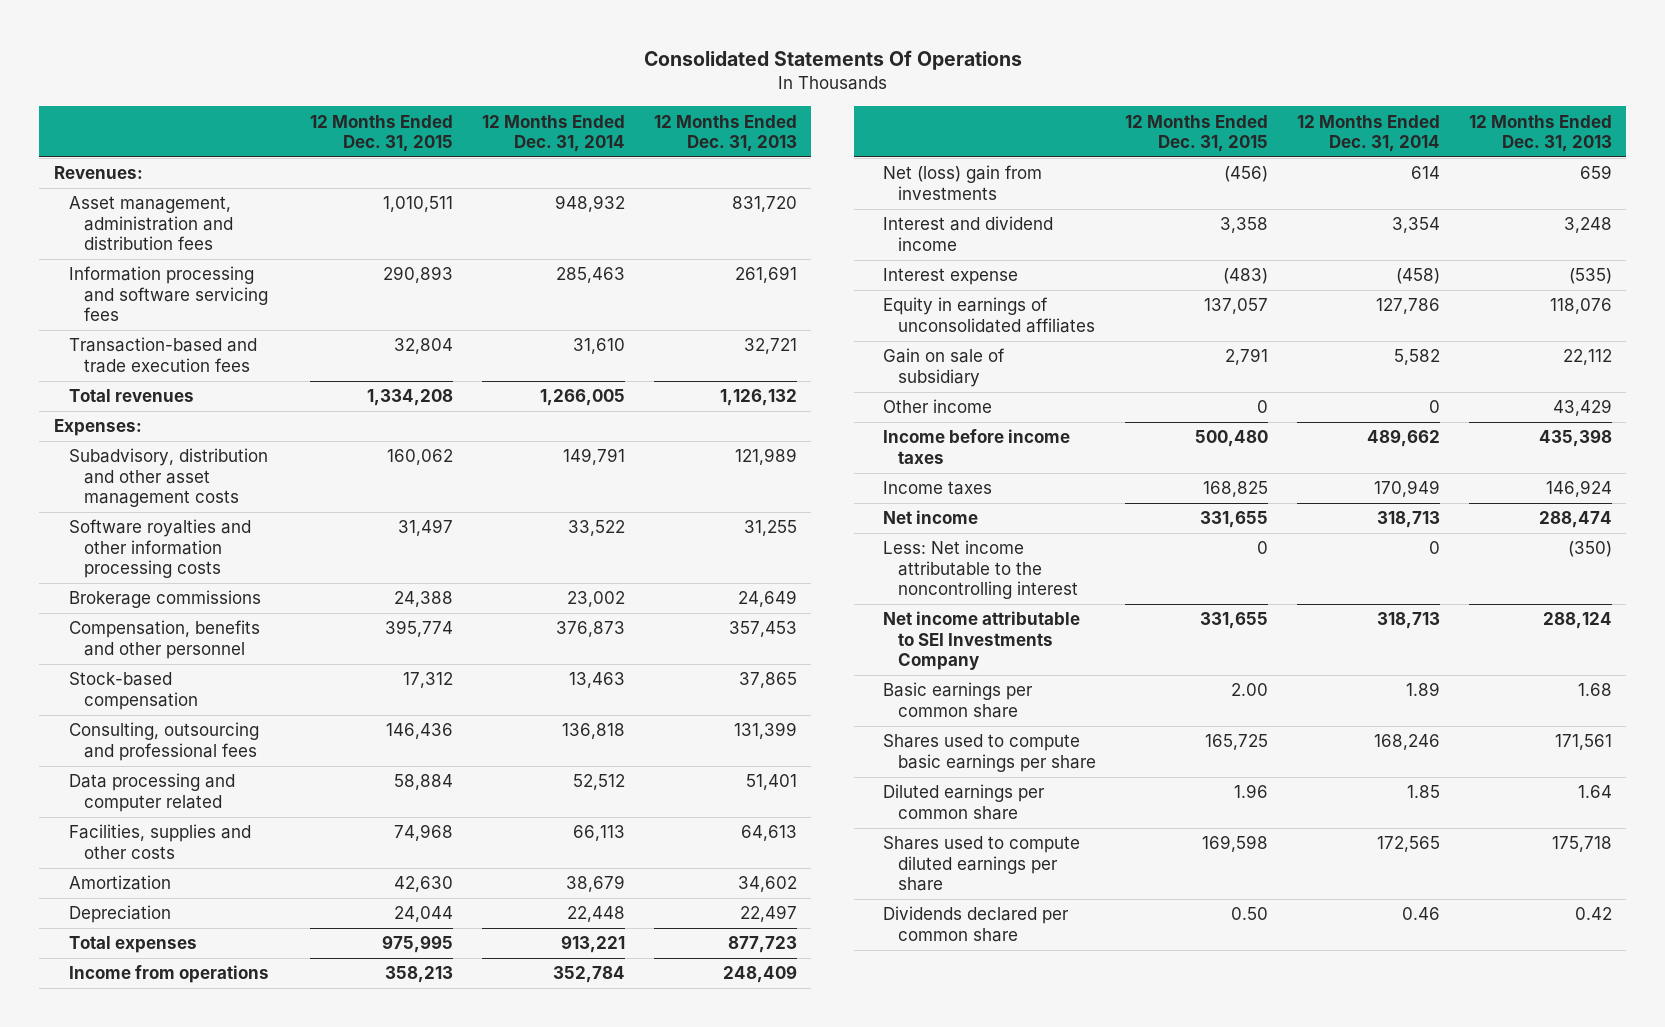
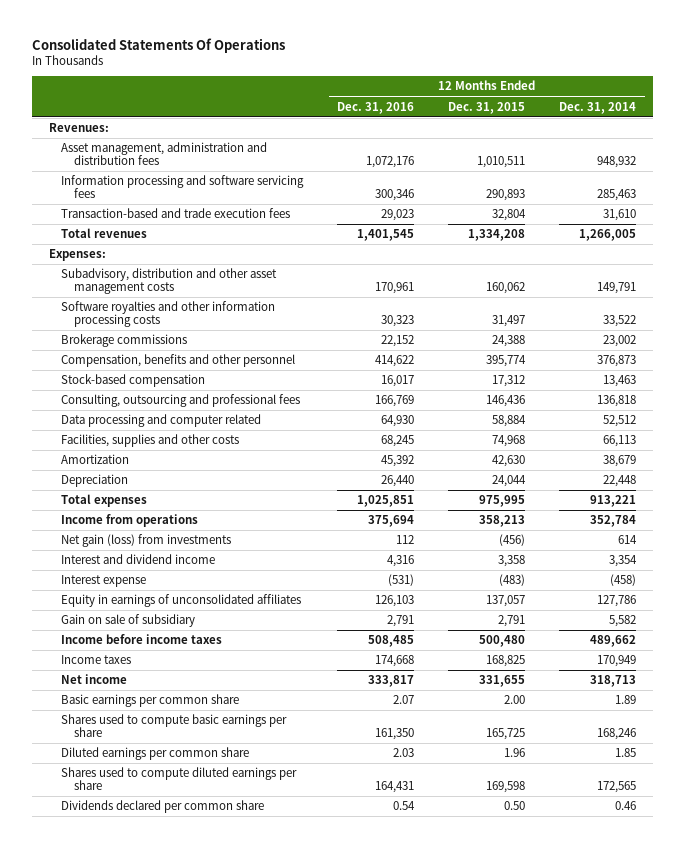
[653,114,797,152] 12 Months Ended Dec. 31, 2013 -> none
none -> [337,101,415,114] Dec. 31, 2016
[883,165,1043,200] Net (loss) gain from investments -> [61,534,232,548] Net gain (loss) from investments
[883,399,993,414] Other income -> none
[883,540,1079,599] Less: Net income attributable to the noncontrolling interest -> none
[883,611,1081,670] Net income attributable to SEI Investments Company -> none

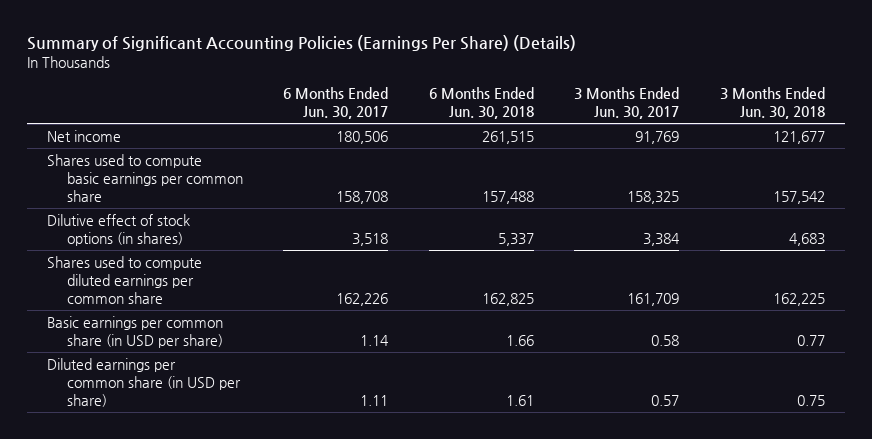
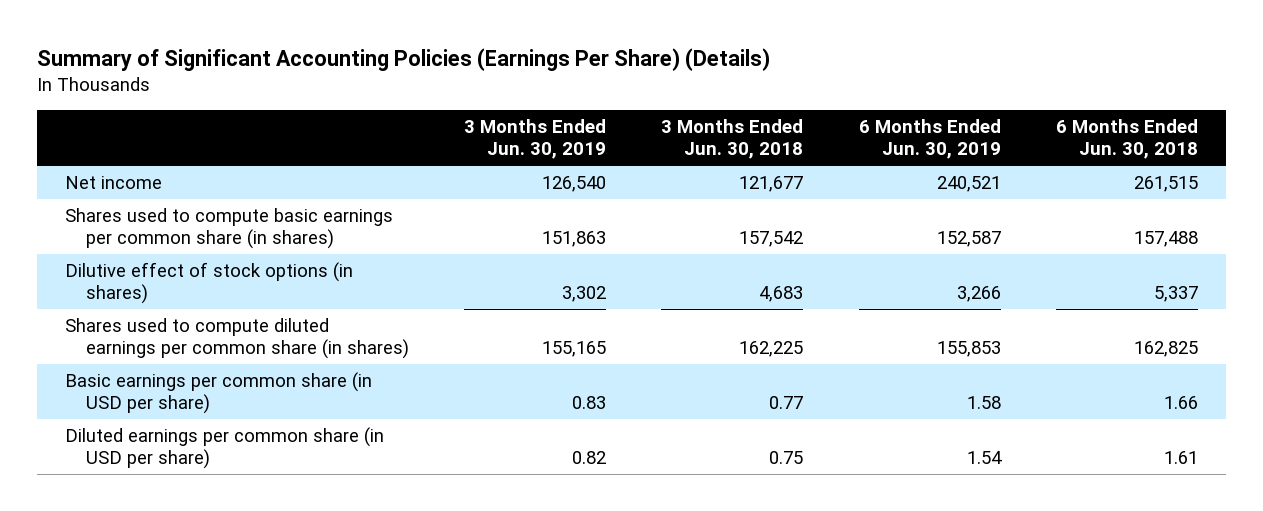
[283,86,389,119] 6 Months Ended Jun. 30, 2017 -> none
[574,86,680,119] 3 Months Ended Jun. 30, 2017 -> none
none -> [464,118,607,160] 3 Months Ended Jun. 30, 2019
none -> [858,118,1001,160] 6 Months Ended Jun. 30, 2019
[47,153,243,202] Shares used to compute basic earnings per common share -> [65,208,394,250] Shares used to compute basic earnings per common share (in shares)
[47,255,203,304] Shares used to compute diluted earnings per common share -> [65,318,409,360] Shares used to compute diluted earnings per common share (in shares)

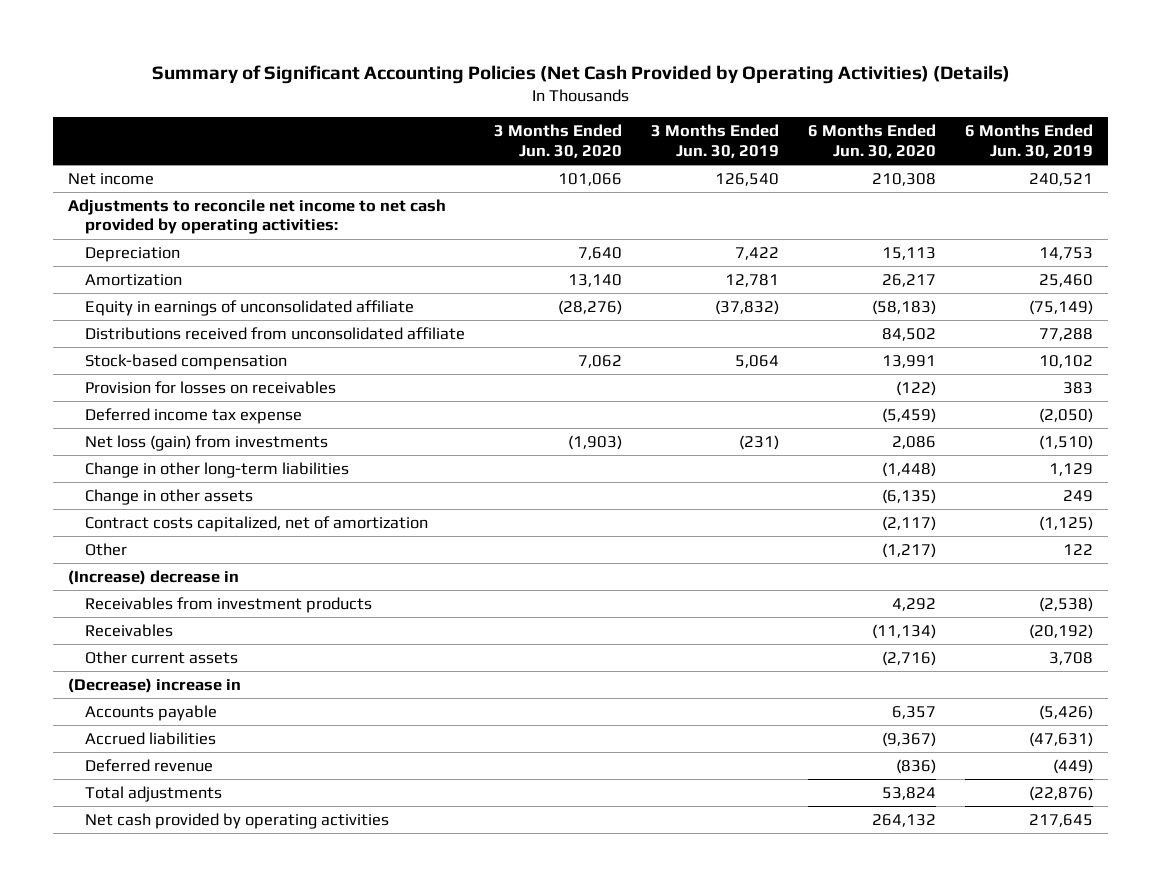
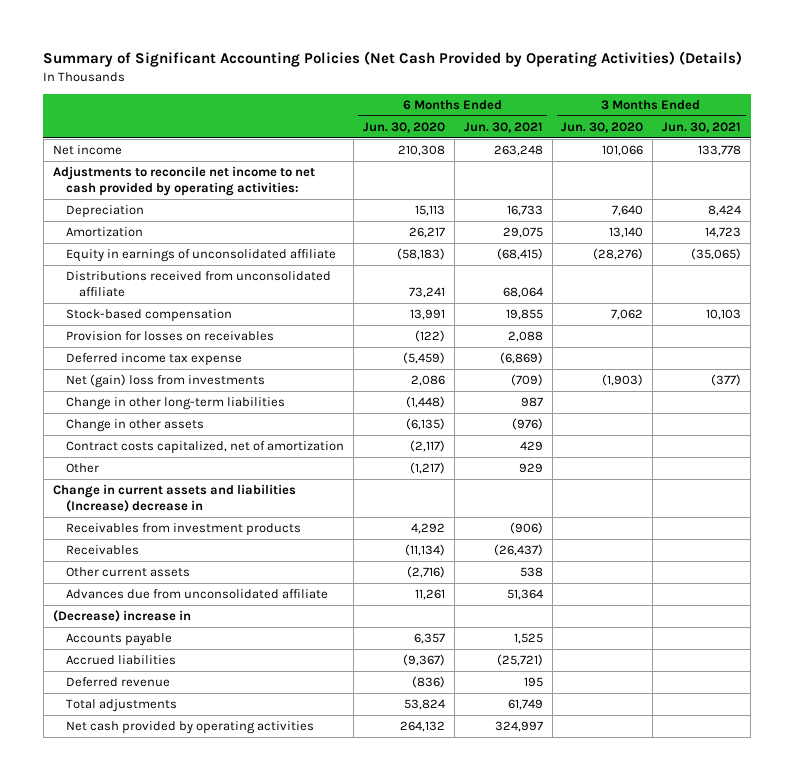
[651,124,780,158] 3 Months Ended Jun. 30, 2019 -> none
[965,124,1094,158] 6 Months Ended Jun. 30, 2019 -> none
none -> [463,121,543,133] Jun. 30, 2021
none -> [662,121,742,133] Jun. 30, 2021
[882,328,937,342] 84,502 -> [408,286,445,298] 73,241
[85,435,329,452] Net loss (gain) from investments -> [65,374,265,389] Net (gain) loss from investments
[67,570,239,586] (Increase) decrease in -> [52,484,296,512] Change in current assets and liabilities (Increase) decrease in
none -> [65,589,328,600] Advances due from unconsolidated affiliate

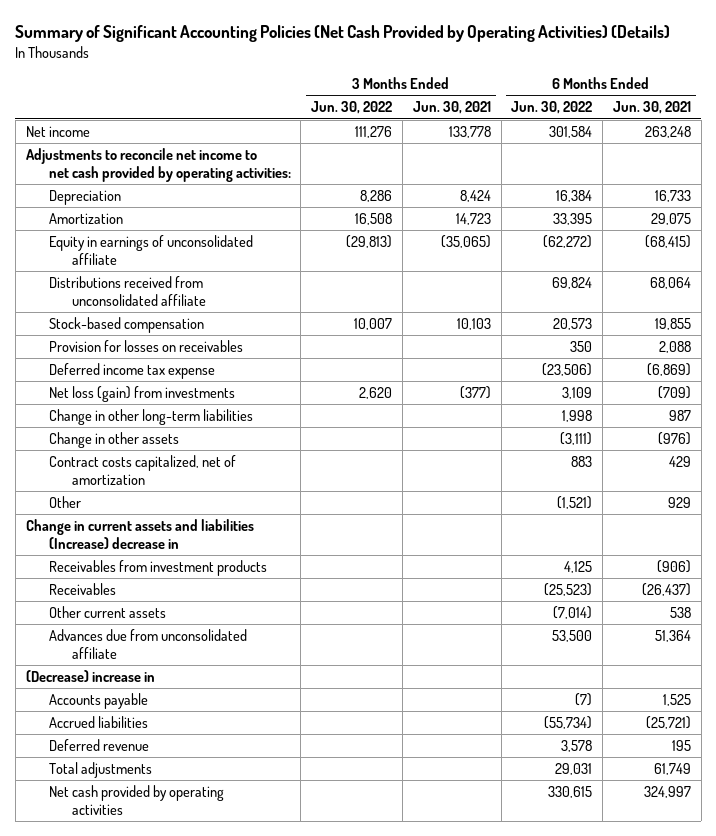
[362,121,445,133] Jun. 30, 2020 -> none
[561,121,644,133] Jun. 30, 2020 -> none
none -> [311,101,393,115] Jun. 30, 2022
none -> [511,101,593,115] Jun. 30, 2022
[65,374,265,389] Net (gain) loss from investments -> [48,385,235,402] Net loss (gain) from investments

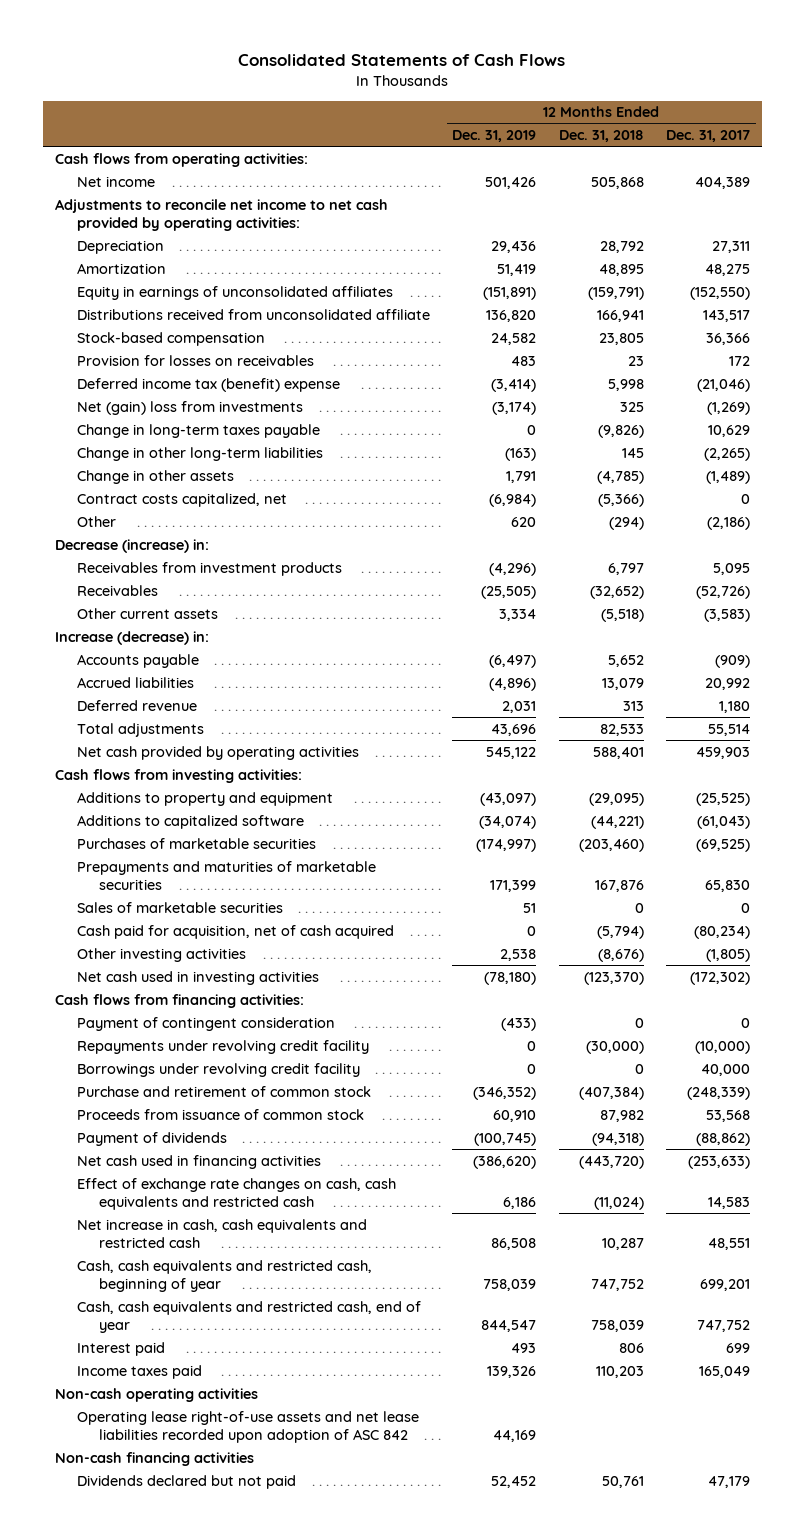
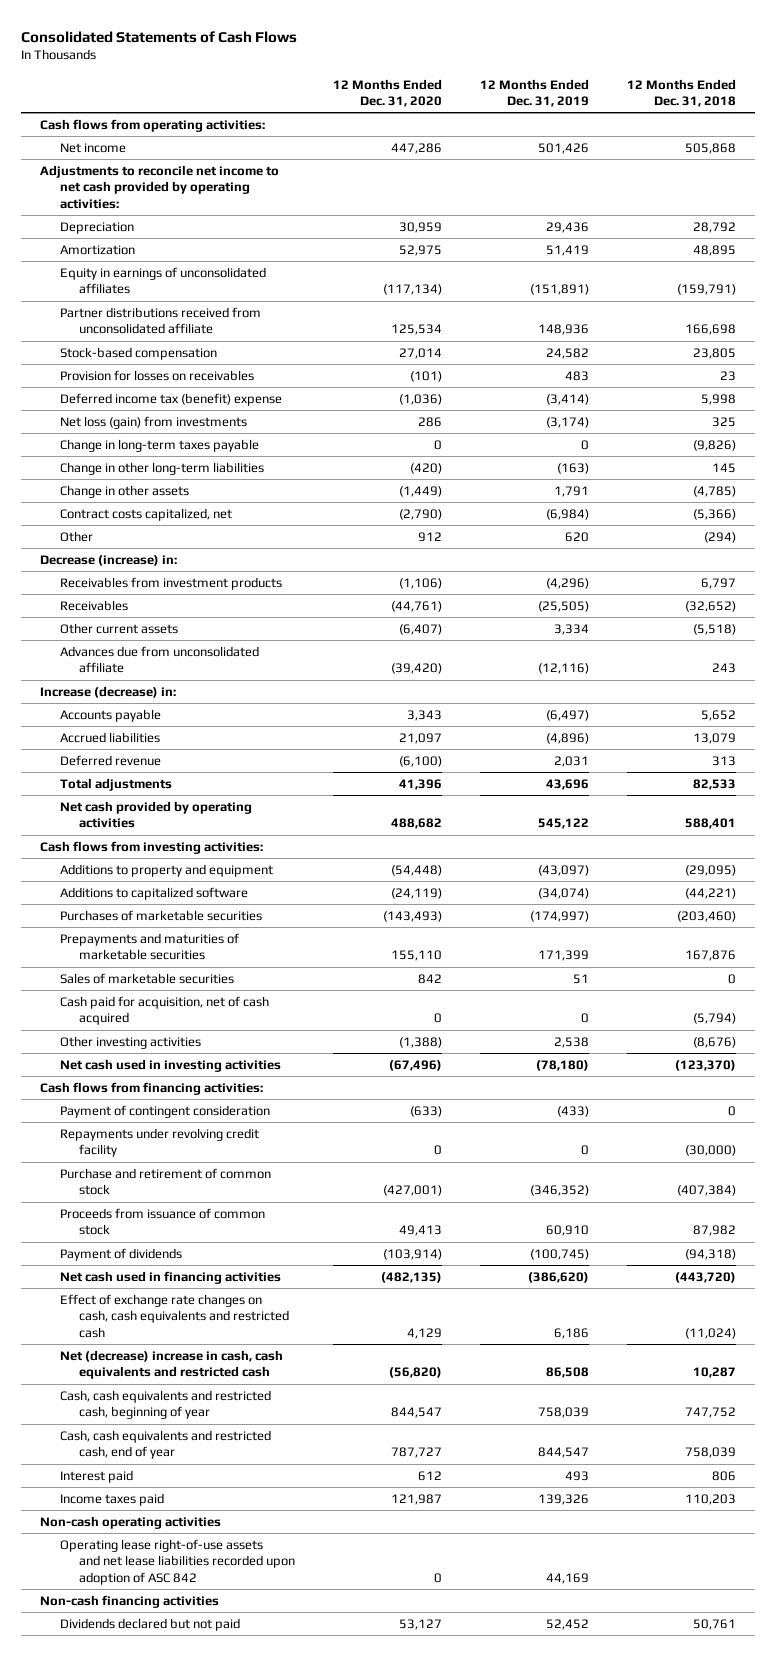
[666,130,751,143] Dec. 31, 2017 -> none
none -> [333,78,443,108] 12 Months Ended Dec. 31, 2020
[77,308,431,320] Distributions received from unconsolidated affiliate -> [59,306,261,335] Partner distributions received from unconsolidated affiliate
[486,309,537,322] 136,820 -> [538,324,590,336] 148,936
[596,309,644,322] 166,941 -> [685,324,737,336] 166,698
[77,400,304,415] Net (gain) loss from investments -> [59,415,247,429] Net loss (gain) from investments
none -> [59,645,259,674] Advances due from unconsolidated affiliate
[77,1062,361,1077] Borrowings under revolving credit facility -> none
[77,1218,368,1249] Net increase in cash, cash equivalents and restricted cash -> [59,1349,283,1380] Net (decrease) increase in cash, cash equivalents and restricted cash

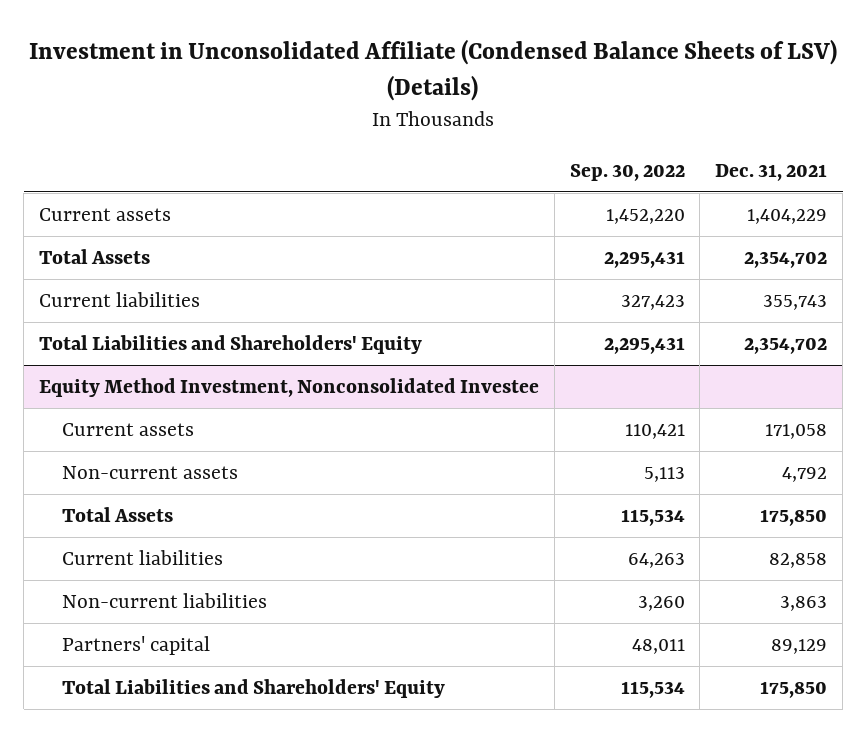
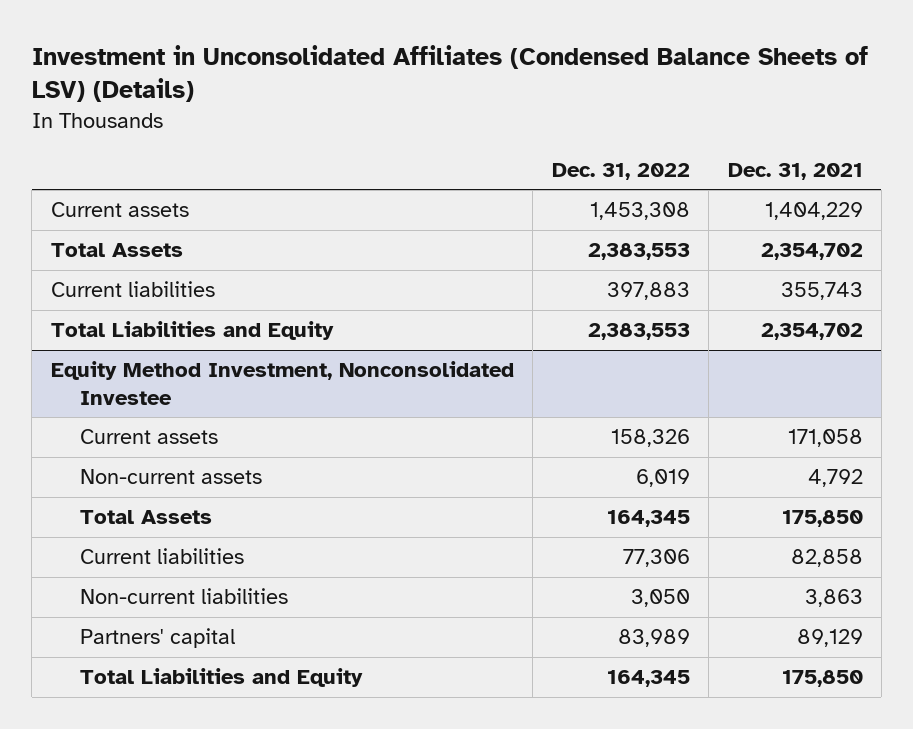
[29,39,838,101] Investment in Unconsolidated Affiliate (Condensed Balance Sheets of LSV) (Details) -> [31,45,868,103] Investment in Unconsolidated Affiliates (Condensed Balance Sheets of LSV) (Details)
[569,163,685,181] Sep. 30, 2022 -> none
none -> [551,162,690,180] Dec. 31, 2022
[38,335,422,355] Total Liabilities and Shareholders' Equity -> [50,321,334,341] Total Liabilities and Equity
[61,679,445,699] Total Liabilities and Shareholders' Equity -> [80,668,364,688] Total Liabilities and Equity

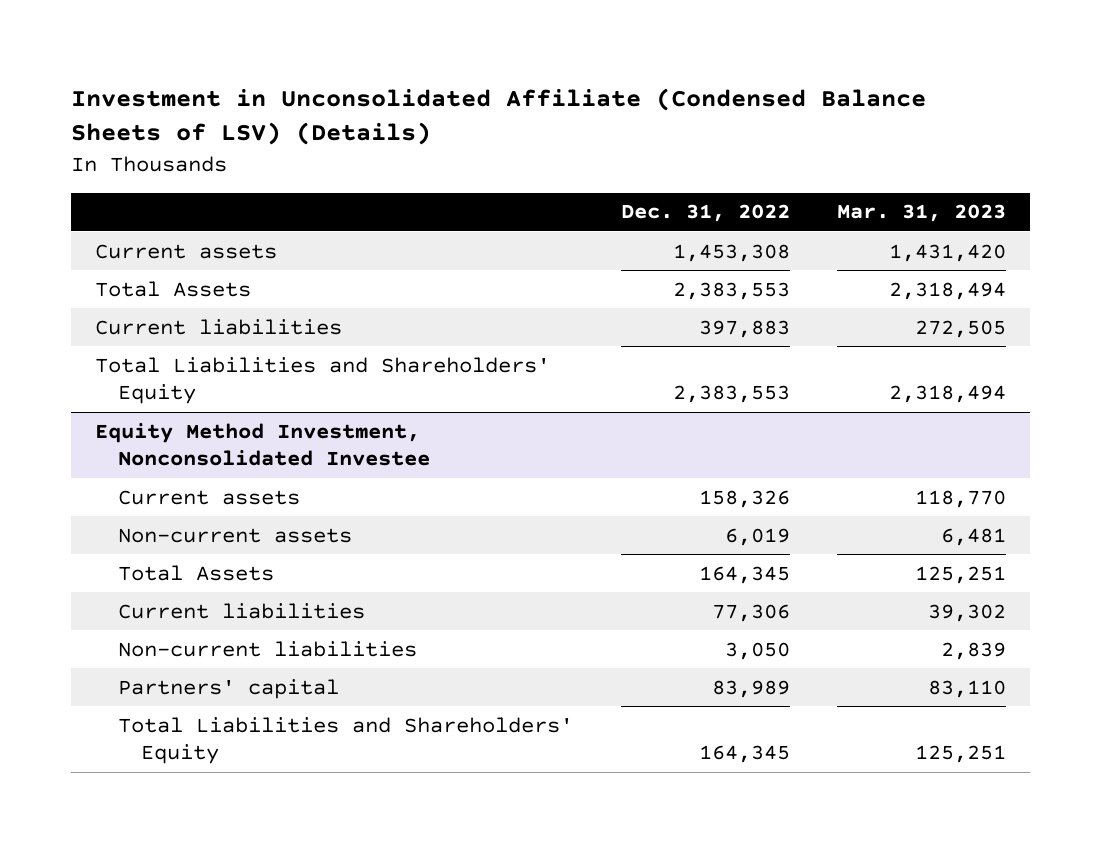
[31,45,868,103] Investment in Unconsolidated Affiliates (Condensed Balance Sheets of LSV) (Details) -> [71,87,927,146] Investment in Unconsolidated Affiliate (Condensed Balance Sheets of LSV) (Details)
[727,162,863,180] Dec. 31, 2021 -> none
none -> [837,204,1007,223] Mar. 31, 2023
[50,321,334,341] Total Liabilities and Equity -> [94,356,550,405] Total Liabilities and Shareholders' Equity
[80,668,364,688] Total Liabilities and Equity -> [118,716,574,765] Total Liabilities and Shareholders' Equity

